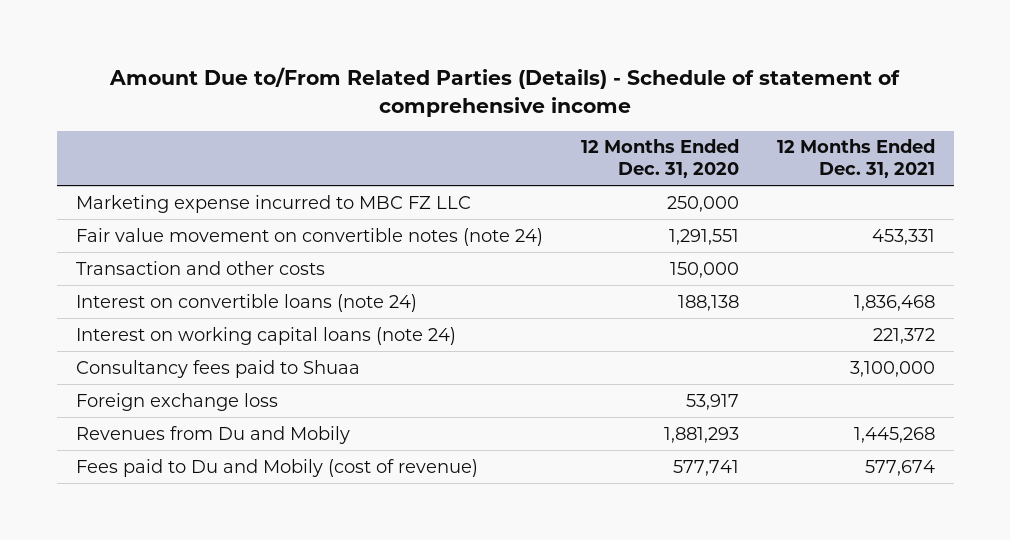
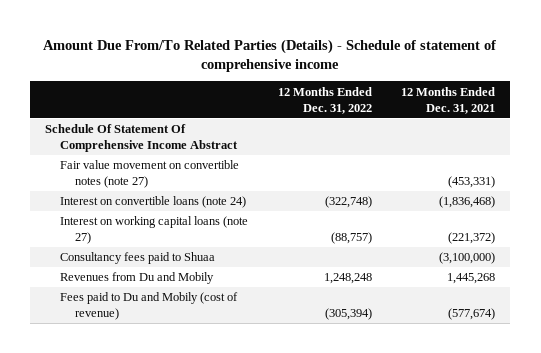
[109,66,901,117] Amount Due to/From Related Parties (Details) - Schedule of statement of comprehensive income -> [43,38,497,72] Amount Due From/To Related Parties (Details) - Schedule of statement of comprehensive income
[580,139,739,179] 12 Months Ended Dec. 31, 2020 -> none
none -> [277,86,372,114] 12 Months Ended Dec. 31, 2022
[75,194,471,213] Marketing expense incurred to MBC FZ LLC -> none
[75,260,325,275] Transaction and other costs -> none
[75,392,278,411] Foreign exchange loss -> none
none -> [45,124,239,153] Schedule Of Statement Of Comprehensive Income Abstract
[75,227,543,246] Fair value movement on convertible notes (note 24) -> [60,160,240,189] Fair value movement on convertible notes (note 27)
[871,228,935,245] 453,331 -> [448,176,496,189] (453,331)
[853,294,935,311] 1,836,468 -> [439,196,496,209] (1,836,468)
[75,326,456,345] Interest on working capital loans (note 24) -> [60,216,249,245] Interest on working capital loans (note 27)
[872,327,935,344] 221,372 -> [448,232,496,245] (221,372)
[849,360,935,377] 3,100,000 -> [439,252,496,265] (3,100,000)
[864,459,935,476] 577,674 -> [448,308,496,321] (577,674)

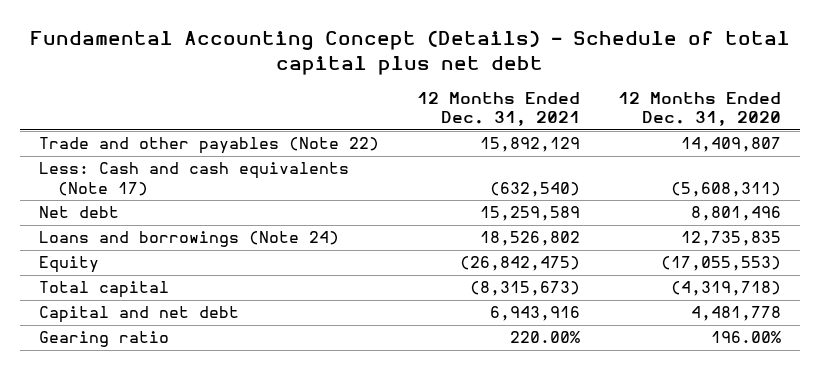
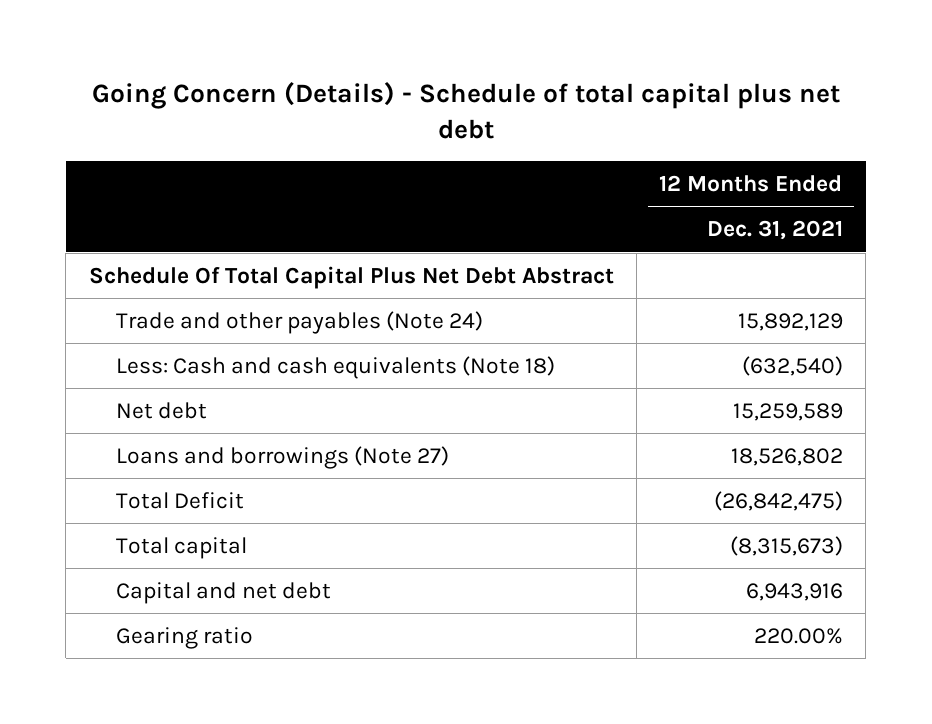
[30,29,791,75] Fundamental Accounting Concept (Details) - Schedule of total capital plus net debt -> [91,81,840,139] Going Concern (Details) - Schedule of total capital plus net debt
[618,91,782,127] 12 Months Ended Dec. 31, 2020 -> none
none -> [88,265,614,289] Schedule Of Total Capital Plus Net Debt Abstract
[38,137,379,155] Trade and other payables (Note 22) -> [116,310,484,334] Trade and other payables (Note 24)
[38,162,349,196] Less: Cash and cash equivalents (Note 17) -> [116,355,556,379] Less: Cash and cash equivalents (Note 18)
[38,231,339,248] Loans and borrowings (Note 24) -> [116,445,450,469] Loans and borrowings (Note 27)
[38,256,99,274] Equity -> [116,491,245,509] Total Deficit

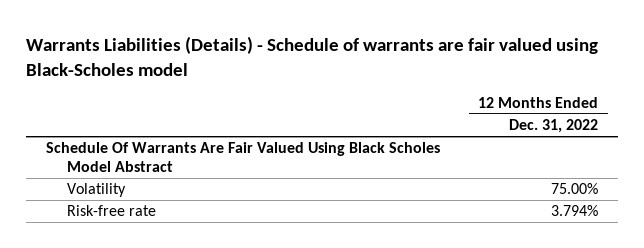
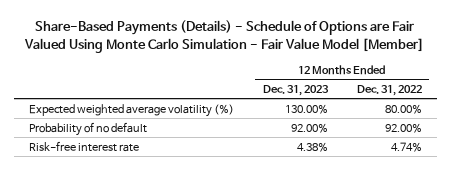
[26,36,599,76] Warrants Liabilities (Details) - Schedule of warrants are fair valued using Black-Scholes model -> [24,20,425,53] Share-Based Payments (Details) - Schedule of Options are Fair Valued Using Monte Carlo Simulation - Fair Value Model [Member]
none -> [262,84,329,96] Dec. 31, 2023
[45,142,440,172] Schedule Of Warrants Are Fair Valued Using Black Scholes Model Abstract -> none
[67,183,127,198] Volatility -> none
none -> [28,103,234,117] Expected weighted average volatility (%)
none -> [28,121,147,136] Probability of no default
[67,205,157,217] Risk-free rate -> [28,140,139,152] Risk-free interest rate
[551,205,599,217] 3.794% -> [391,141,423,152] 4.74%

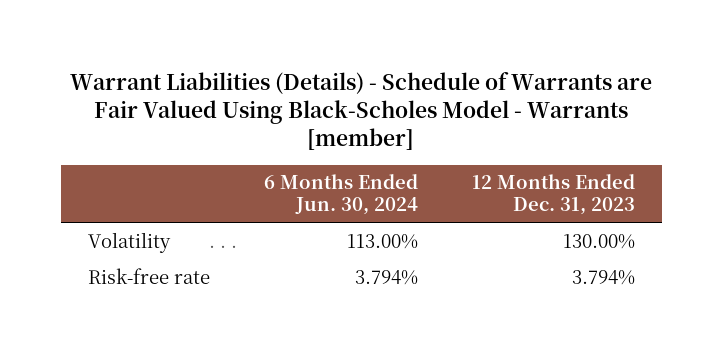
[24,20,425,53] Share-Based Payments (Details) - Schedule of Options are Fair Valued Using Monte Carlo Simulation - Fair Value Model [Member] -> [70,71,653,151] Warrant Liabilities (Details) - Schedule of Warrants are Fair Valued Using Black-Scholes Model - Warrants [member]
[357,84,423,96] Dec. 31, 2022 -> none
none -> [263,174,418,216] 6 Months Ended Jun. 30, 2024
[28,121,147,136] Probability of no default -> none
[28,103,234,117] Expected weighted average volatility (%) -> [88,231,172,253] Volatility
[28,140,139,152] Risk-free interest rate -> [88,267,211,284] Risk-free rate
[296,141,328,152] 4.38% -> [571,269,635,285] 3.794%

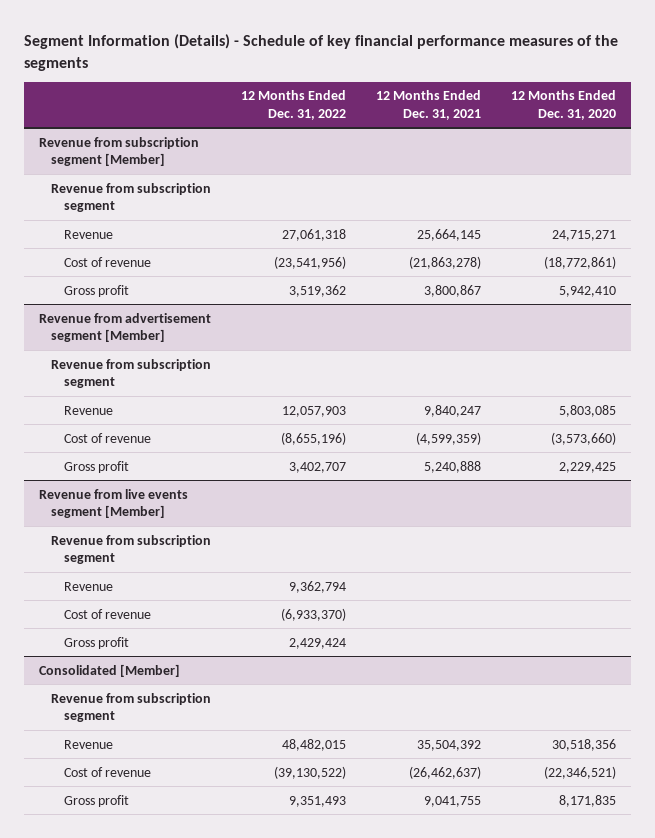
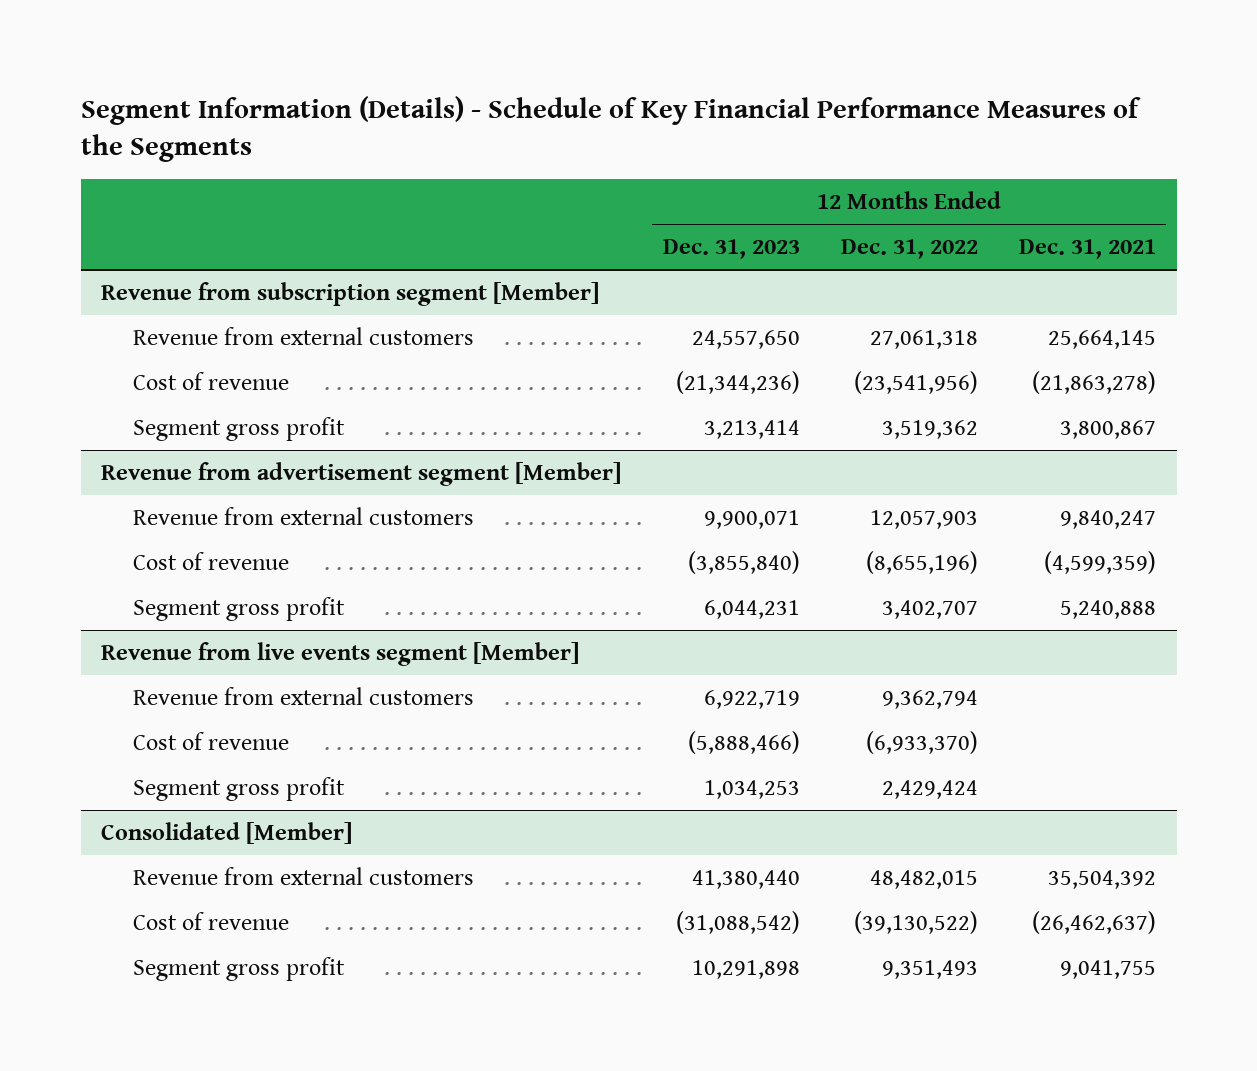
[24,33,619,71] Segment Information (Details) - Schedule of key financial performance measures of the segments -> [80,96,1141,163] Segment Information (Details) - Schedule of Key Financial Performance Measures of the Segments
[511,90,617,120] 12 Months Ended Dec. 31, 2020 -> none
none -> [662,239,800,260] Dec. 31, 2023
[51,182,212,213] Revenue from subscription segment -> none
[63,229,113,239] Revenue -> [133,326,475,345] Revenue from external customers
[63,284,129,297] Gross profit -> [133,416,346,441] Segment gross profit
[51,358,212,389] Revenue from subscription segment -> none
[63,405,113,415] Revenue -> [133,506,475,525] Revenue from external customers
[63,460,129,473] Gross profit -> [133,596,346,621] Segment gross profit
[51,534,212,565] Revenue from subscription segment -> none
[63,581,113,591] Revenue -> [133,686,475,705] Revenue from external customers
[63,636,129,649] Gross profit -> [133,776,346,801] Segment gross profit
[51,692,212,723] Revenue from subscription segment -> none
[63,739,113,749] Revenue -> [133,866,475,885] Revenue from external customers
[63,794,129,807] Gross profit -> [133,956,346,981] Segment gross profit

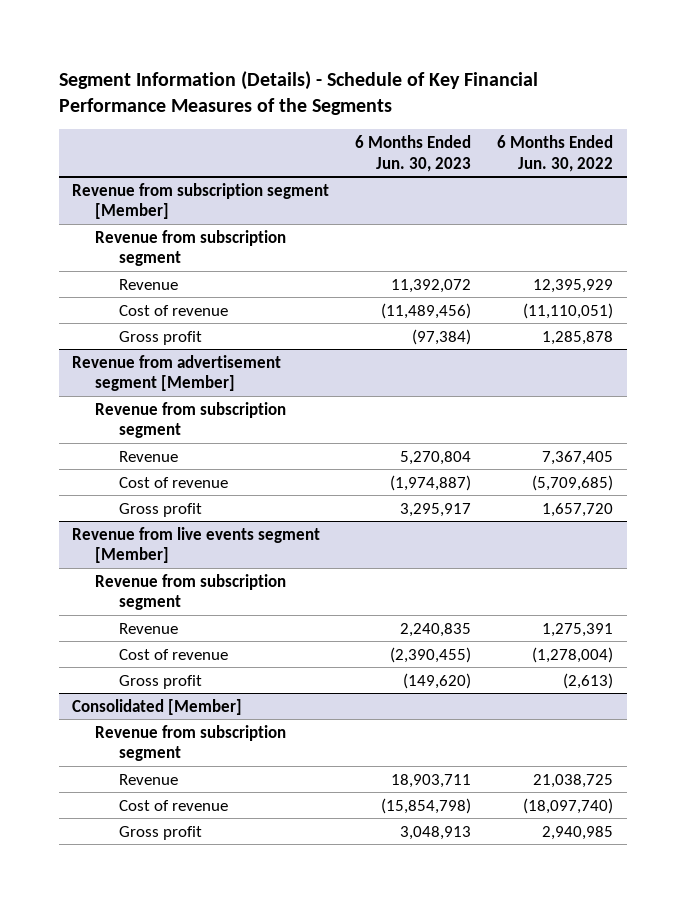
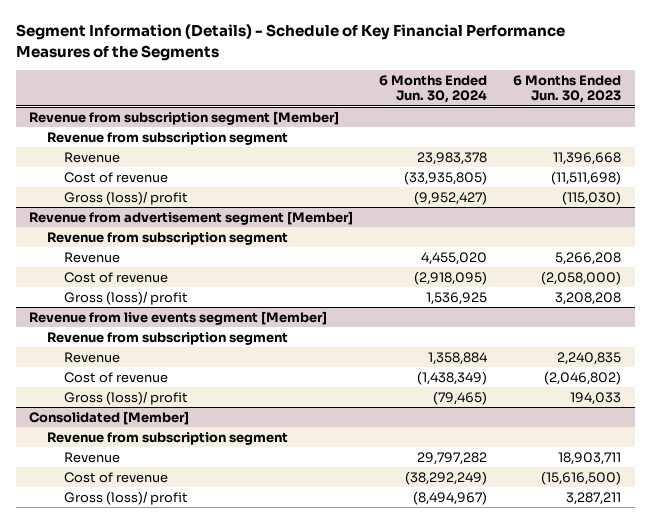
[497,135,614,172] 6 Months Ended Jun. 30, 2022 -> none
none -> [379,74,488,104] 6 Months Ended Jun. 30, 2024
[391,278,472,293] 11,392,072 -> [553,151,622,165] 11,396,668
[381,302,472,319] (11,489,456) -> [551,170,622,185] (11,511,698)
[118,330,202,345] Gross profit -> [64,190,189,205] Gross (loss)/ profit
[412,328,472,345] (97,384) -> [562,190,622,205] (115,030)
[400,450,472,465] 5,270,804 -> [555,251,622,265] 5,266,208
[390,474,472,491] (1,974,887) -> [541,270,622,285] (2,058,000)
[118,502,202,517] Gross profit -> [64,290,189,305] Gross (loss)/ profit
[400,502,472,517] 3,295,917 -> [555,291,622,305] 3,208,208
[390,646,472,663] (2,390,455) -> [544,370,622,385] (2,046,802)
[118,674,202,689] Gross profit -> [64,390,189,405] Gross (loss)/ profit
[403,672,472,689] (149,620) -> [570,391,622,405] 194,033
[381,797,472,814] (15,854,798) -> [541,470,622,485] (15,616,500)
[118,825,202,840] Gross profit -> [64,490,189,505] Gross (loss)/ profit
[400,825,472,840] 3,048,913 -> [566,491,622,505] 3,287,211

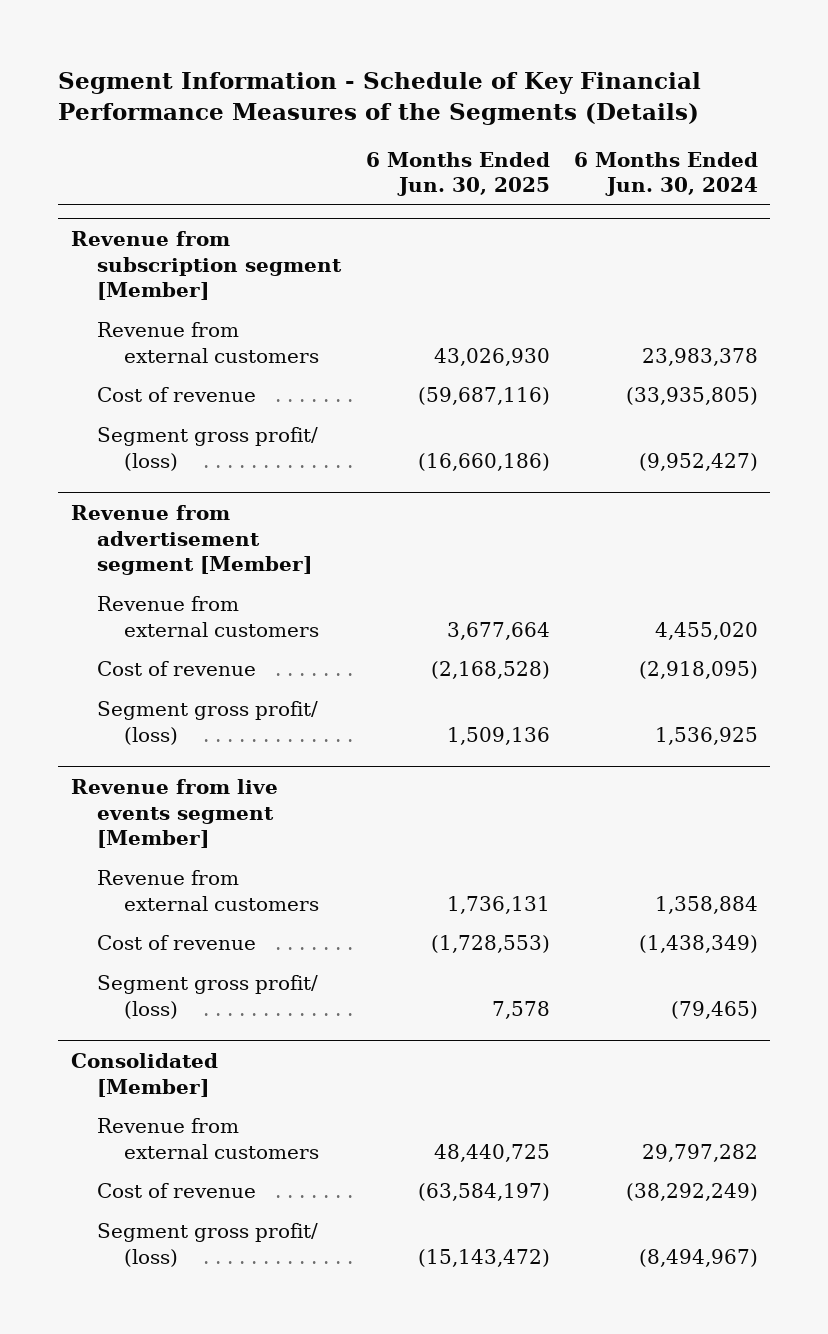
[16,24,566,61] Segment Information (Details) - Schedule of Key Financial Performance Measures of the Segments -> [58,72,702,125] Segment Information - Schedule of Key Financial Performance Measures of the Segments (Details)
[513,74,622,104] 6 Months Ended Jun. 30, 2023 -> none
none -> [365,151,550,197] 6 Months Ended Jun. 30, 2025
[46,131,288,145] Revenue from subscription segment -> none
[64,151,121,163] Revenue -> [97,322,319,363] Revenue from external customers
[64,190,189,205] Gross (loss)/ profit -> [97,427,319,471] Segment gross profit/ (loss)
[46,231,288,245] Revenue from subscription segment -> none
[64,251,121,263] Revenue -> [97,596,319,637] Revenue from external customers
[64,290,189,305] Gross (loss)/ profit -> [97,701,319,745] Segment gross profit/ (loss)
[46,331,288,345] Revenue from subscription segment -> none
[64,351,121,363] Revenue -> [97,870,319,911] Revenue from external customers
[64,390,189,405] Gross (loss)/ profit -> [97,975,319,1019] Segment gross profit/ (loss)
[46,431,288,445] Revenue from subscription segment -> none
[64,451,121,463] Revenue -> [97,1118,319,1159] Revenue from external customers
[64,490,189,505] Gross (loss)/ profit -> [97,1223,319,1267] Segment gross profit/ (loss)

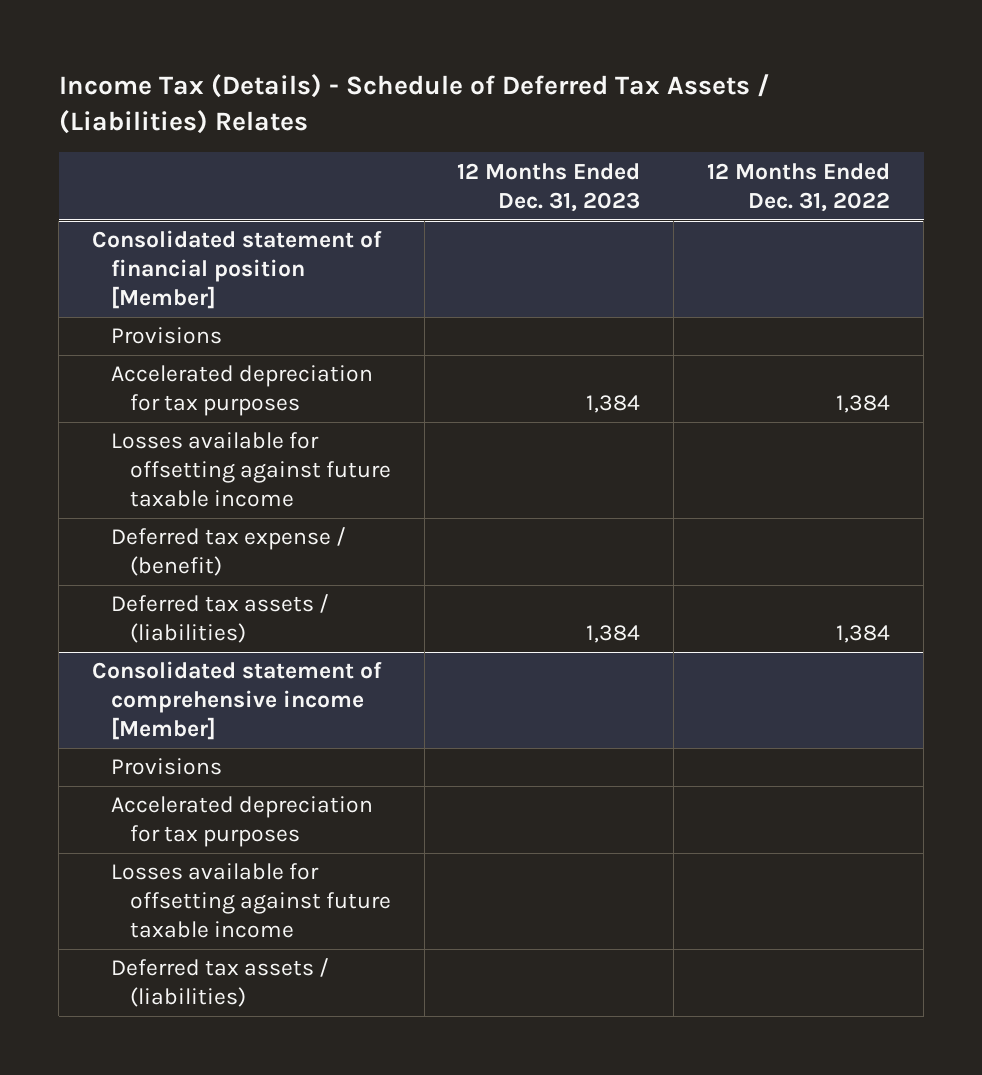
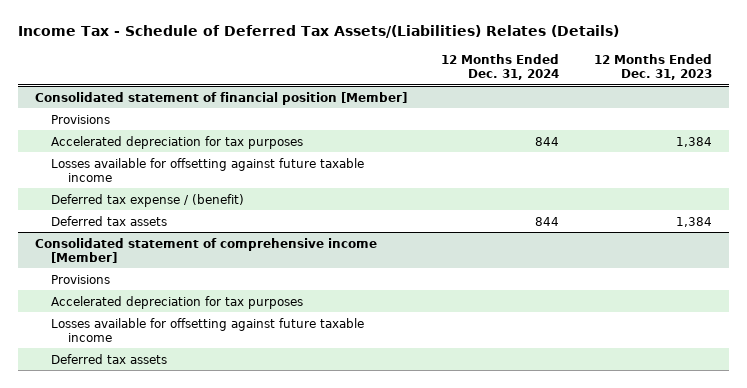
[58,74,770,134] Income Tax (Details) - Schedule of Deferred Tax Assets / (Liabilities) Relates -> [17,25,619,39] Income Tax - Schedule of Deferred Tax Assets/(Liabilities) Relates (Details)
[707,162,891,212] 12 Months Ended Dec. 31, 2022 -> none
none -> [441,53,560,80] 12 Months Ended Dec. 31, 2024
[110,594,329,644] Deferred tax assets / (liabilities) -> [51,215,168,226] Deferred tax assets
[110,958,329,1008] Deferred tax assets / (liabilities) -> [51,353,168,364] Deferred tax assets

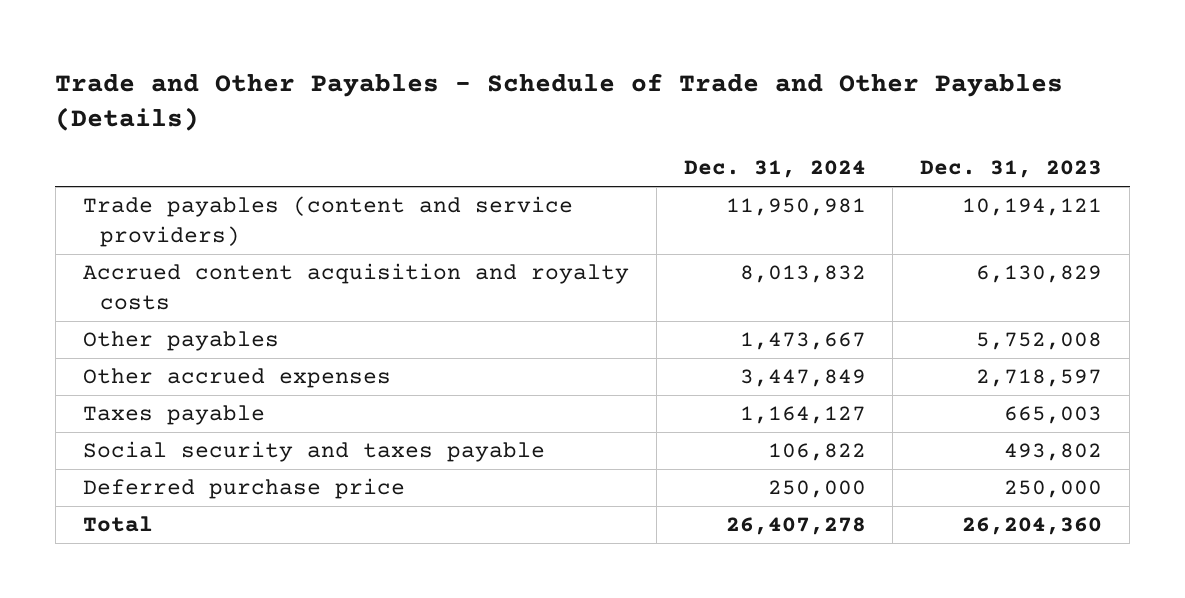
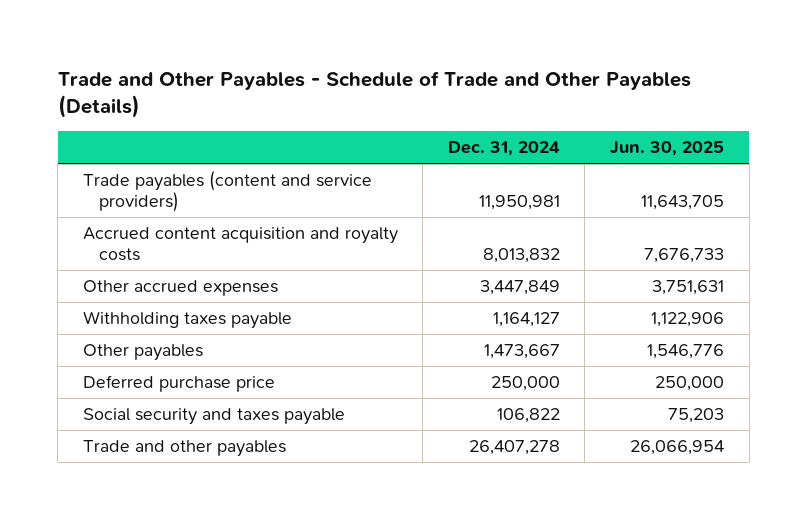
[920,160,1103,179] Dec. 31, 2023 -> none
none -> [610,141,725,157] Jun. 30, 2025
[82,405,265,426] Taxes payable -> [82,310,292,329] Withholding taxes payable
[82,331,279,352] Other payables -> [82,343,203,361] Other payables
[82,441,545,463] Social security and taxes payable -> [82,407,345,425] Social security and taxes payable
[82,516,153,533] Total -> [82,439,286,457] Trade and other payables

